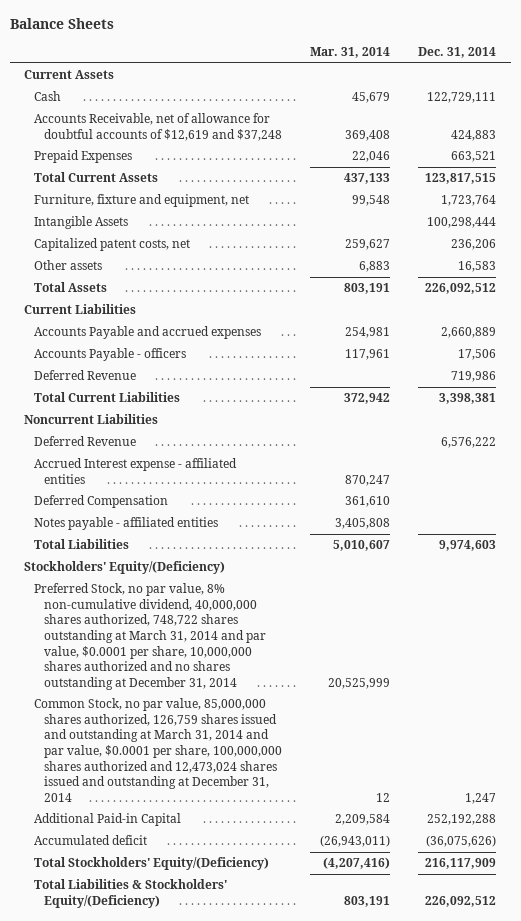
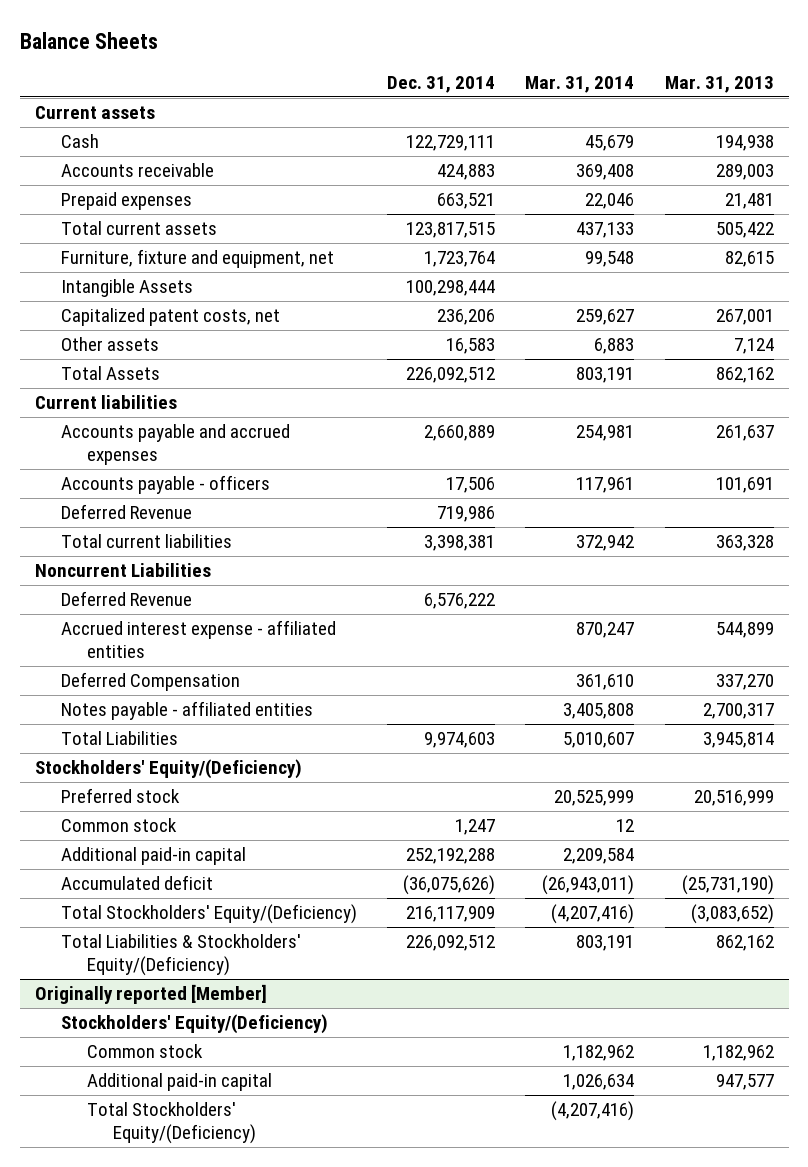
none -> [664,75,774,93] Mar. 31, 2013
[24,70,115,80] Current Assets -> [34,106,155,120] Current assets
[34,113,283,141] Accounts Receivable, net of allowance for doubtful accounts of $12,619 and $37,248 -> [60,163,214,178] Accounts receivable
[34,150,133,164] Prepaid Expenses -> [60,192,192,211] Prepaid expenses
[34,172,159,183] Total Current Assets -> [60,221,217,236] Total current assets
[24,304,137,315] Current Liabilities -> [34,395,177,410] Current liabilities
[34,326,262,340] Accounts Payable and accrued expenses -> [60,424,290,465] Accounts payable and accrued expenses
[34,348,187,362] Accounts Payable - officers -> [60,475,270,495] Accounts payable - officers
[34,392,181,403] Total Current Liabilities -> [60,534,232,549] Total current liabilities
[34,458,238,484] Accrued Interest expense - affiliated entities -> [60,620,336,658] Accrued interest expense - affiliated entities
[34,583,267,690] Preferred Stock, no par value, 8% non-cumulative dividend, 40,000,000 shares authorized, 748,722 shares outstanding at March 31, 2014 and par value, $0.0001 per share, 10,000,000 shares authorized and no shares outstanding at December 31, 2014 -> [60,788,180,804] Preferred stock
[34,698,283,802] Common Stock, no par value, 85,000,000 shares authorized, 126,759 shares issued and outstanding at March 31, 2014 and par value, $0.0001 per share, 100,000,000 shares authorized and 12,473,024 shares issued and outstanding at December 31, 2014 -> [60,818,177,833] Common stock
[34,813,182,827] Additional Paid-in Capital -> [60,847,246,866] Additional paid-in capital
none -> [34,984,267,1005] Originally reported [Member]
none -> [60,1014,328,1035] Stockholders' Equity/(Deficiency)
none -> [87,1044,204,1059] Common stock
none -> [87,1073,273,1092] Additional paid-in capital
none -> [87,1102,257,1144] Total Stockholders' Equity/(Deficiency)

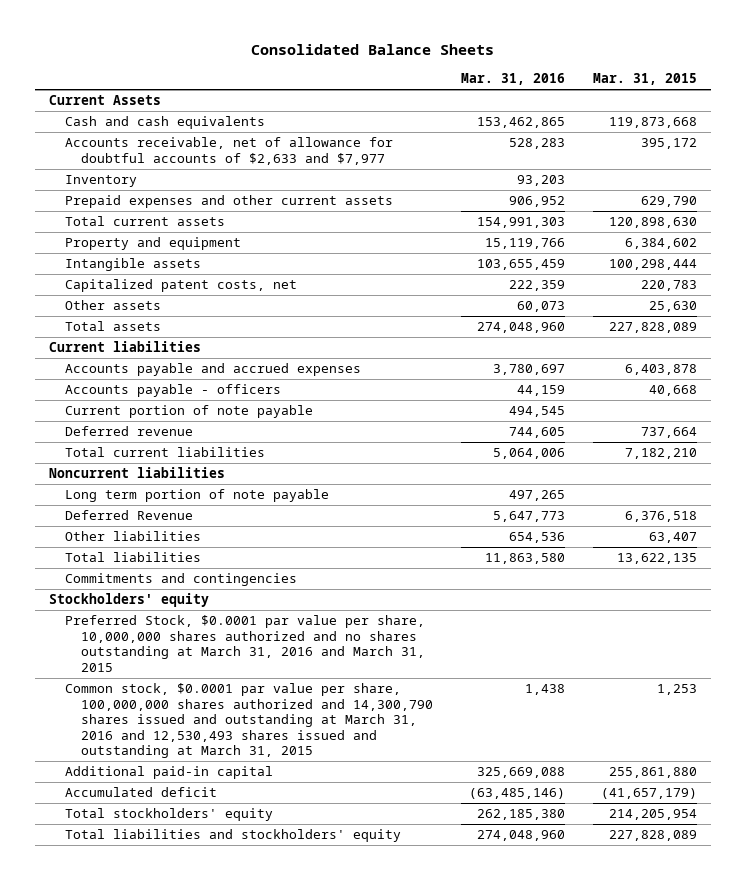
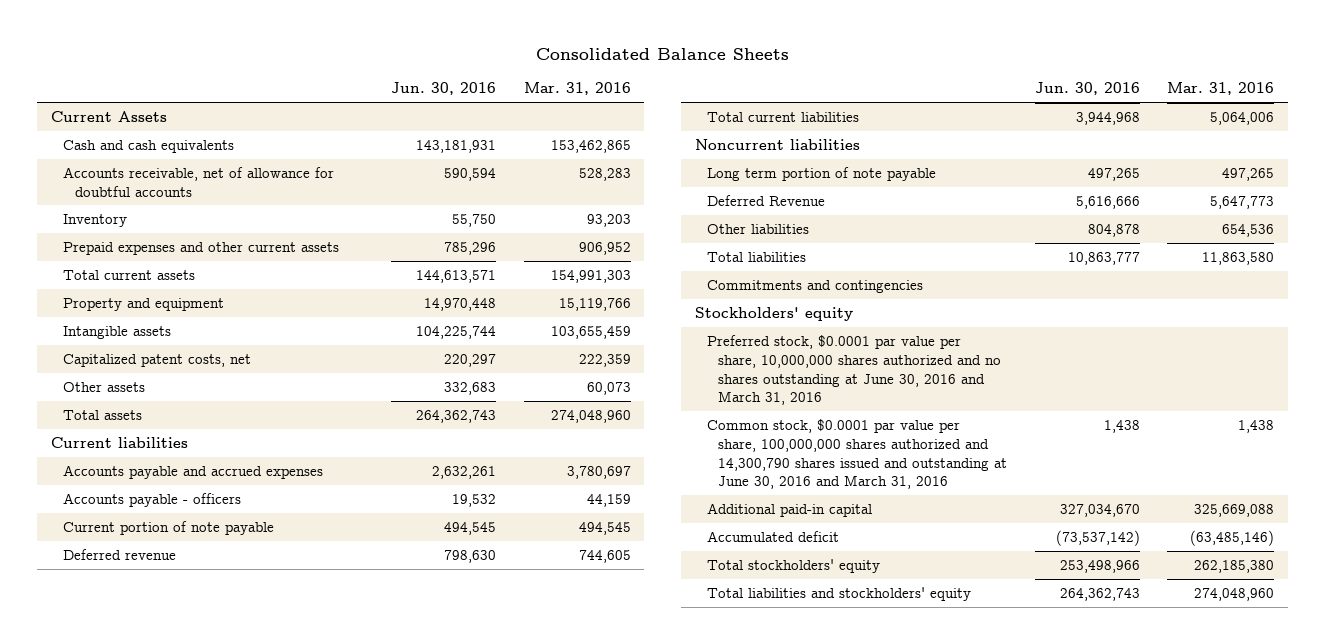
[592,73,697,86] Mar. 31, 2015 -> none
none -> [391,82,497,96] Jun. 30, 2016
[64,137,393,165] Accounts receivable, net of allowance for doubtful accounts of $2,633 and $7,977 -> [62,166,334,197] Accounts receivable, net of allowance for doubtful accounts
[64,615,425,672] Preferred Stock, $0.0001 par value per share, 10,000,000 shares authorized and no shares outstanding at March 31, 2016 and March 31, 2015 -> [706,334,1002,406] Preferred stock, $0.0001 par value per share, 10,000,000 shares authorized and no shares outstanding at June 30, 2016 and March 31, 2016
[64,683,433,758] Common stock, $0.0001 par value per share, 100,000,000 shares authorized and 14,300,790 shares issued and outstanding at March 31, 2016 and 12,530,493 shares issued and outstanding at March 31, 2015 -> [706,418,1008,490] Common stock, $0.0001 par value per share, 100,000,000 shares authorized and 14,300,790 shares issued and outstanding at June 30, 2016 and March 31, 2016

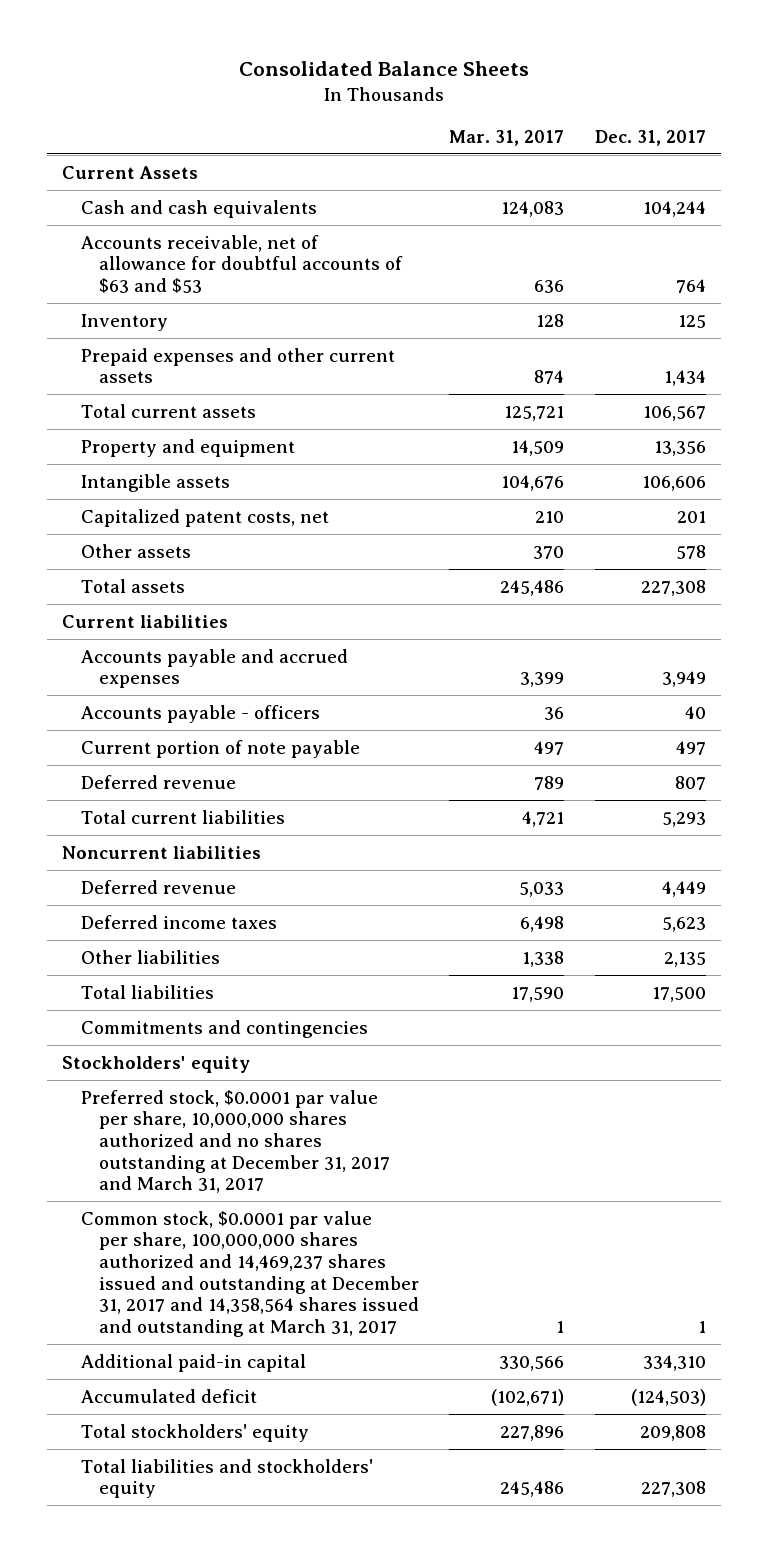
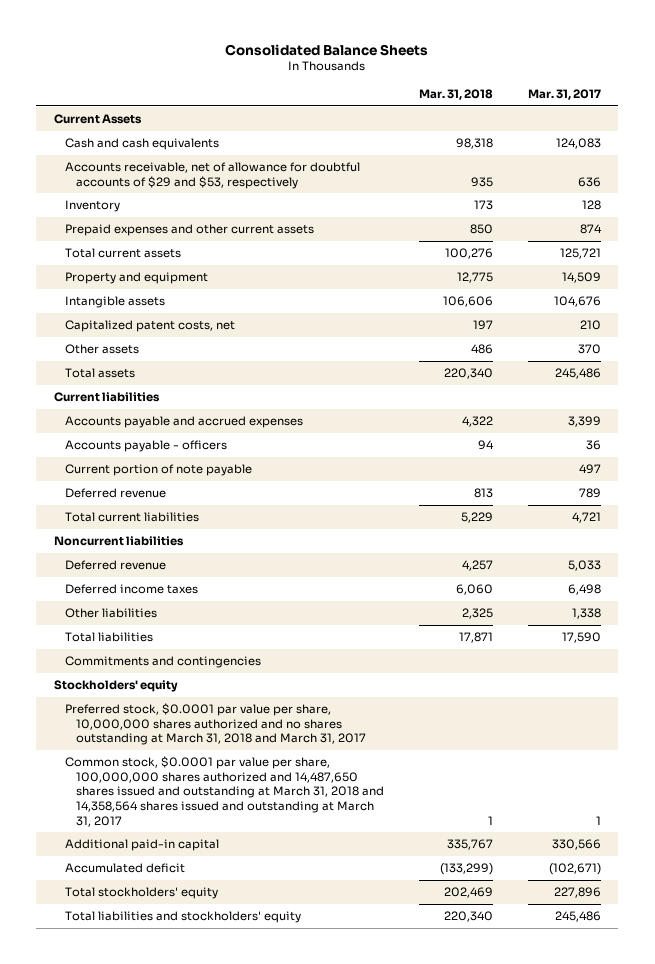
[594,129,706,146] Dec. 31, 2017 -> none
none -> [418,89,493,101] Mar. 31, 2018
[80,234,404,293] Accounts receivable, net of allowance for doubtful accounts of $63 and $53 -> [64,162,360,189] Accounts receivable, net of allowance for doubtful accounts of $29 and $53, respectively
[80,1089,391,1194] Preferred stock, $0.0001 par value per share, 10,000,000 shares authorized and no shares outstanding at December 31, 2017 and March 31, 2017 -> [64,703,367,746] Preferred stock, $0.0001 par value per share, 10,000,000 shares authorized and no shares outstanding at March 31, 2018 and March 31, 2017
[80,1210,420,1337] Common stock, $0.0001 par value per share, 100,000,000 shares authorized and 14,469,237 shares issued and outstanding at December 31, 2017 and 14,358,564 shares issued and outstanding at March 31, 2017 -> [64,756,385,827] Common stock, $0.0001 par value per share, 100,000,000 shares authorized and 14,487,650 shares issued and outstanding at March 31, 2018 and 14,358,564 shares issued and outstanding at March 31, 2017

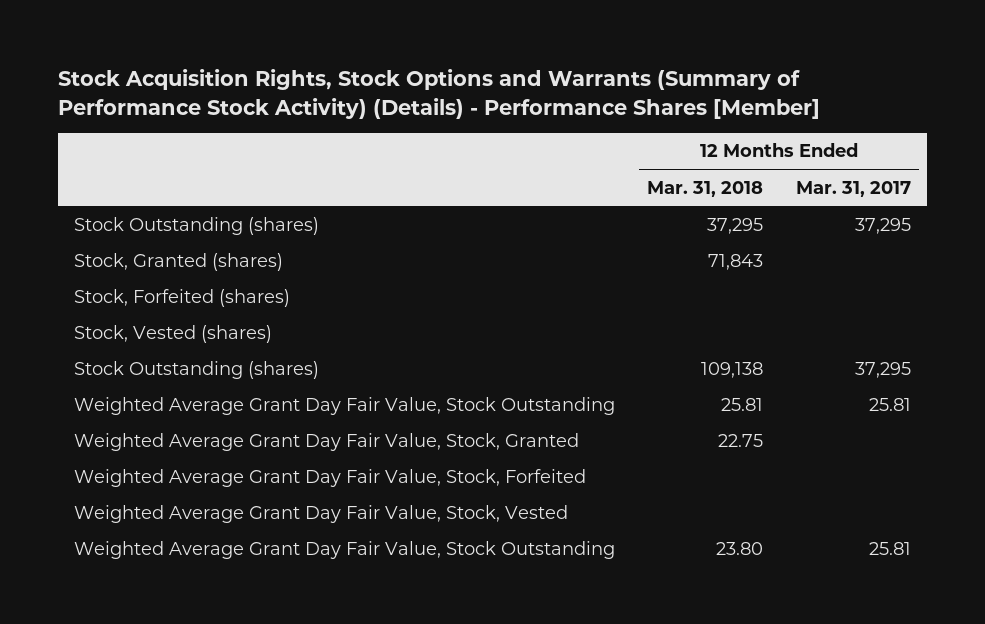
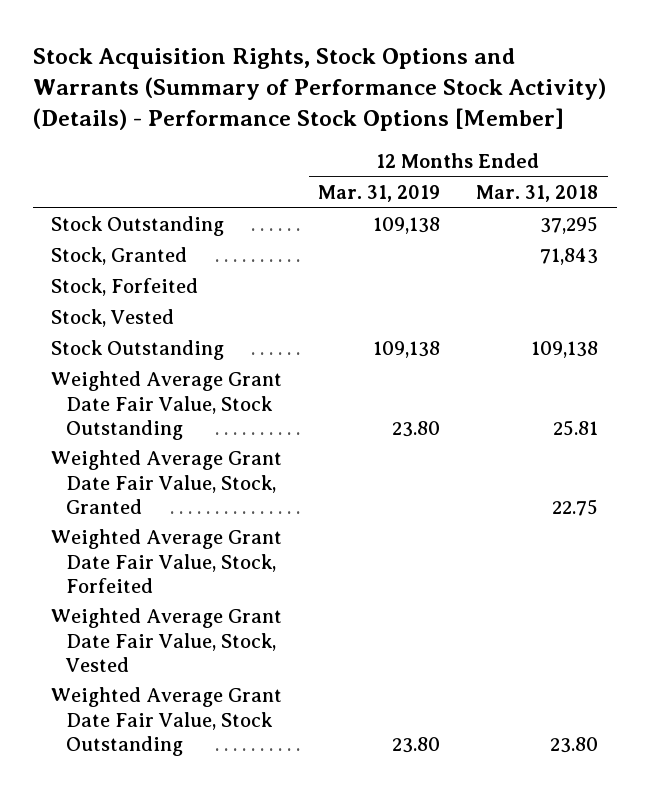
[58,69,821,119] Stock Acquisition Rights, Stock Options and Warrants (Summary of Performance Stock Activity) (Details) - Performance Shares [Member] -> [33,48,607,131] Stock Acquisition Rights, Stock Options and Warrants (Summary of Performance Stock Activity) (Details) - Performance Stock Options [Member]
[795,180,911,197] Mar. 31, 2017 -> none
none -> [318,185,441,203] Mar. 31, 2019
[74,216,320,235] Stock Outstanding (shares) -> [51,216,225,237] Stock Outstanding
[74,252,284,271] Stock, Granted (shares) -> [51,247,188,266] Stock, Granted
[74,288,291,307] Stock, Forfeited (shares) -> [51,278,199,297] Stock, Forfeited
[74,324,273,343] Stock, Vested (shares) -> [51,309,175,328] Stock, Vested
[74,360,320,379] Stock Outstanding (shares) -> [51,340,225,361] Stock Outstanding
[74,396,616,415] Weighted Average Grant Day Fair Value, Stock Outstanding -> [51,371,283,440] Weighted Average Grant Date Fair Value, Stock Outstanding
[74,432,580,451] Weighted Average Grant Day Fair Value, Stock, Granted -> [51,450,283,514] Weighted Average Grant Date Fair Value, Stock, Granted
[74,468,587,487] Weighted Average Grant Day Fair Value, Stock, Forfeited -> [51,529,283,593] Weighted Average Grant Date Fair Value, Stock, Forfeited
[74,504,569,523] Weighted Average Grant Day Fair Value, Stock, Vested -> [51,608,283,672] Weighted Average Grant Date Fair Value, Stock, Vested
[74,540,616,559] Weighted Average Grant Day Fair Value, Stock Outstanding -> [51,687,283,756] Weighted Average Grant Date Fair Value, Stock Outstanding

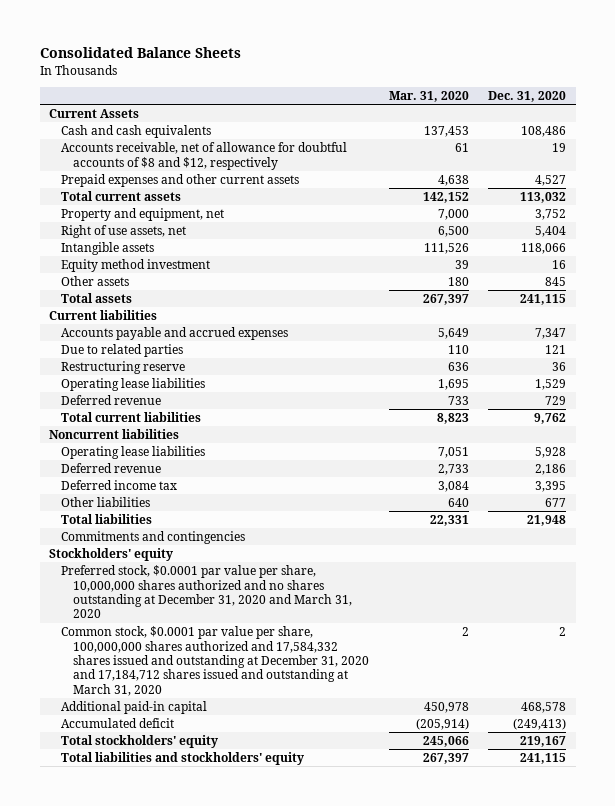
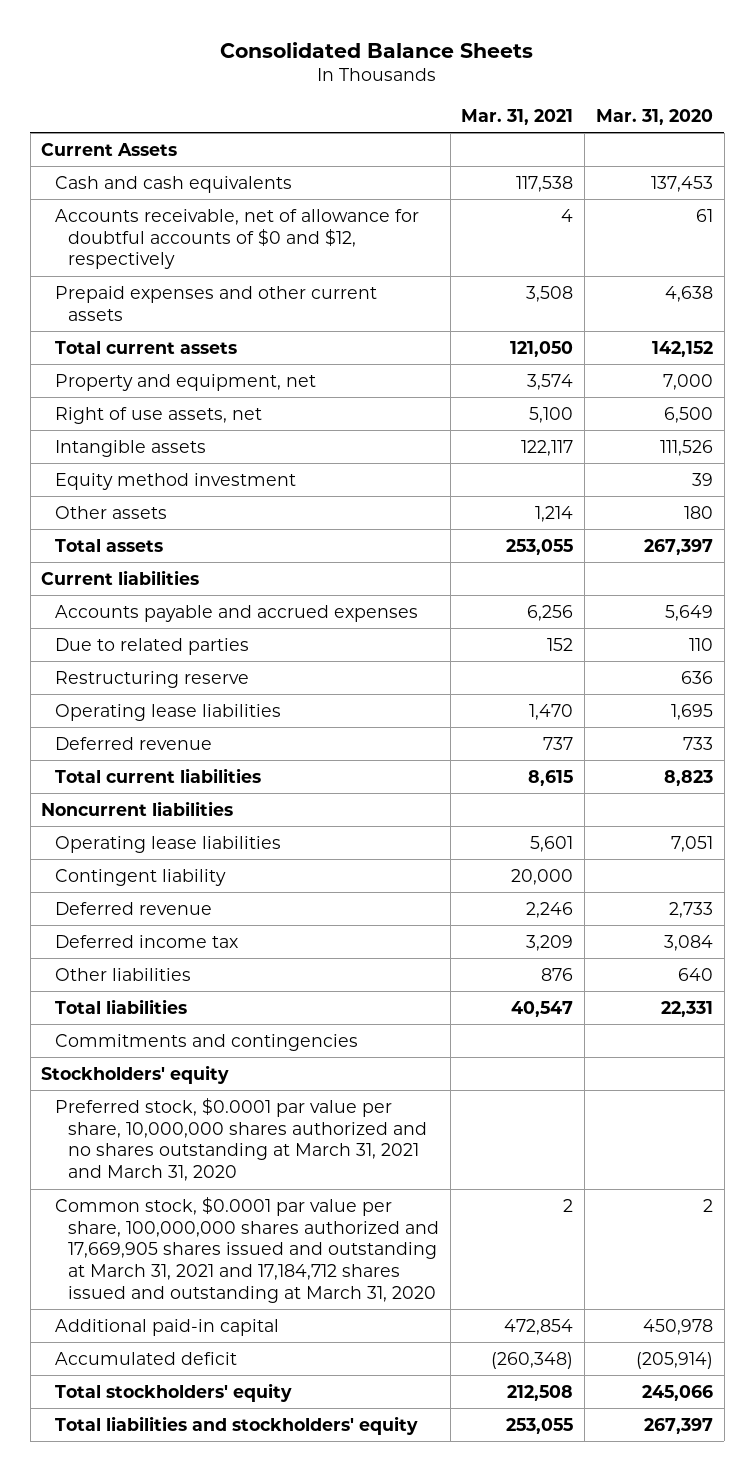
[488,90,567,102] Dec. 31, 2020 -> none
none -> [461,108,574,125] Mar. 31, 2021
[61,142,348,170] Accounts receivable, net of allowance for doubtful accounts of $8 and $12, respectively -> [54,208,419,270] Accounts receivable, net of allowance for doubtful accounts of $0 and $12, respectively
none -> [54,868,226,886] Contingent liability
[61,565,353,619] Preferred stock, $0.0001 par value per share, 10,000,000 shares authorized and no shares outstanding at December 31, 2020 and March 31, 2020 -> [54,1097,427,1182] Preferred stock, $0.0001 par value per share, 10,000,000 shares authorized and no shares outstanding at March 31, 2021 and March 31, 2020
[61,626,370,696] Common stock, $0.0001 par value per share, 100,000,000 shares authorized and 17,584,332 shares issued and outstanding at December 31, 2020 and 17,184,712 shares issued and outstanding at March 31, 2020 -> [54,1196,439,1304] Common stock, $0.0001 par value per share, 100,000,000 shares authorized and 17,669,905 shares issued and outstanding at March 31, 2021 and 17,184,712 shares issued and outstanding at March 31, 2020

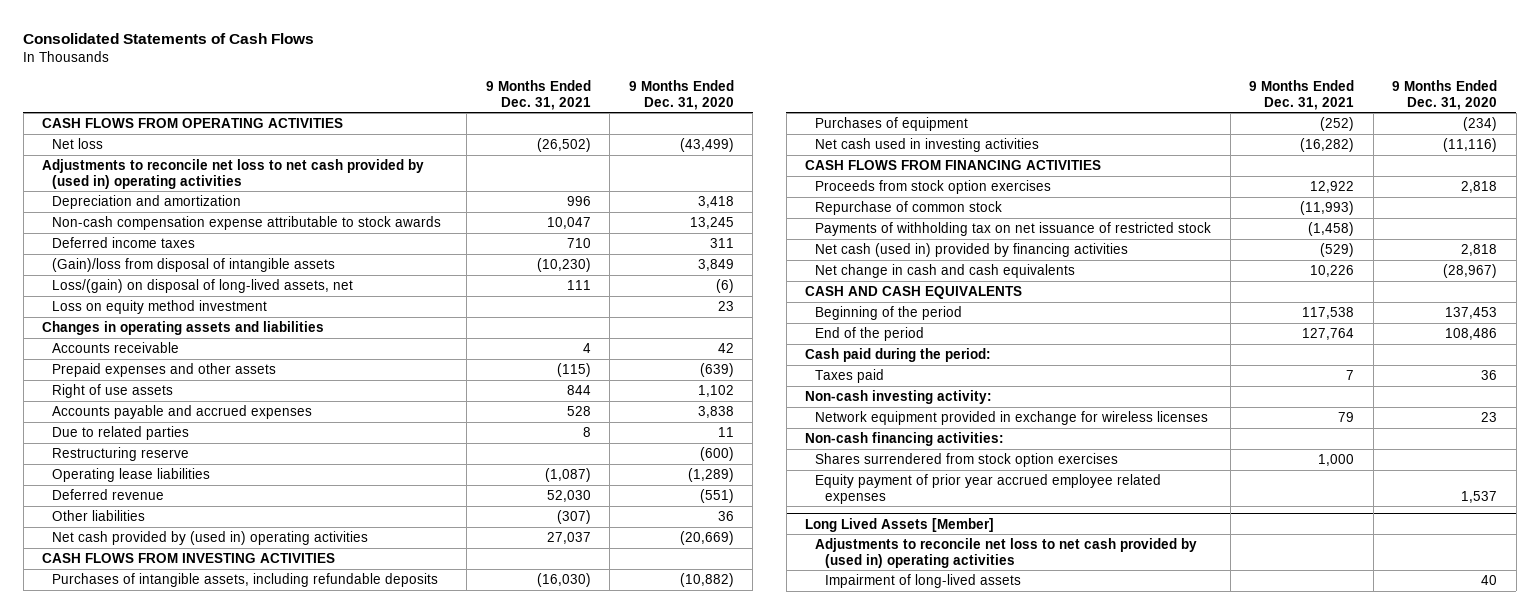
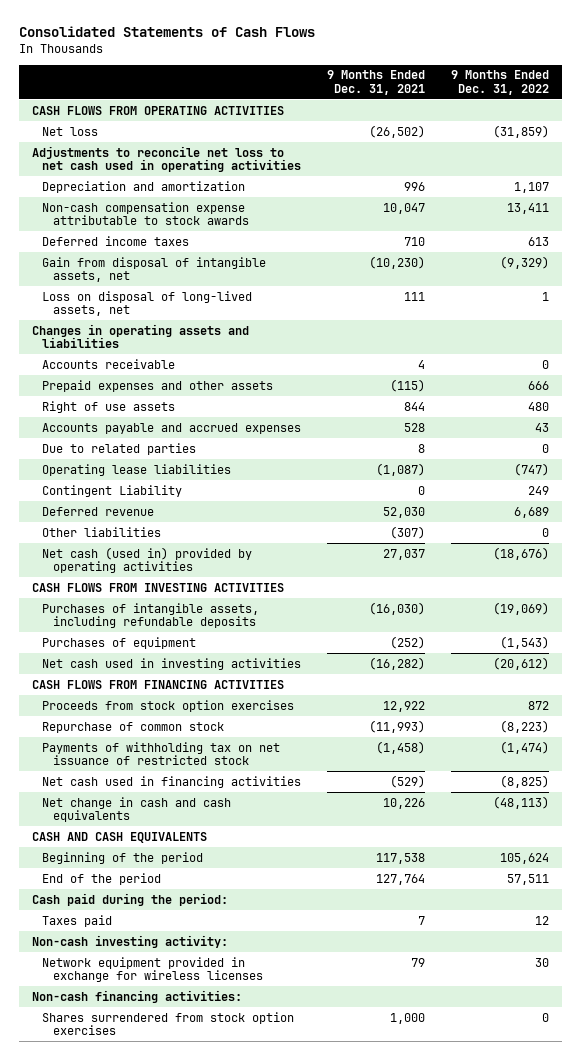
[628,79,734,110] 9 Months Ended Dec. 31, 2020 -> none
none -> [451,70,550,95] 9 Months Ended Dec. 31, 2022
[42,158,425,189] Adjustments to reconcile net loss to net cash provided by (used in) operating activities -> [31,145,302,173] Adjustments to reconcile net loss to net cash used in operating activities
[51,299,267,314] Loss on equity method investment -> none
[51,257,335,272] (Gain)/loss from disposal of intangible assets -> [42,256,267,283] Gain from disposal of intangible assets, net
[51,278,353,293] Loss/(gain) on disposal of long-lived assets, net -> [42,290,253,317] Loss on disposal of long-lived assets, net
[51,446,189,461] Restructuring reserve -> none
none -> [42,484,183,497] Contingent Liability
[51,530,368,545] Net cash provided by (used in) operating activities -> [42,546,253,574] Net cash (used in) provided by operating activities
[815,242,1129,257] Net cash (used in) provided by financing activities -> [42,775,302,788] Net cash used in financing activities
[815,473,1162,504] Equity payment of prior year accrued employee related expenses -> none
[805,517,995,532] Long Lived Assets [Member] -> none
[815,537,1198,568] Adjustments to reconcile net loss to net cash provided by (used in) operating activities -> none
[824,573,1021,588] Impairment of long-lived assets -> none

